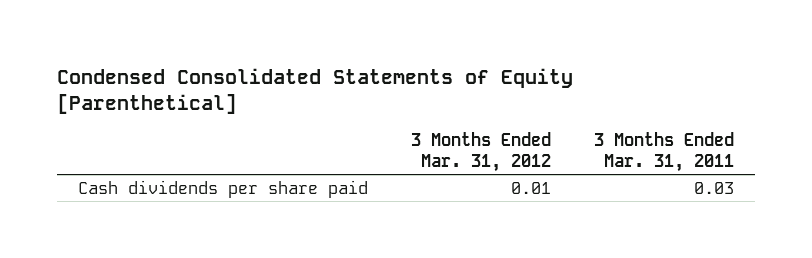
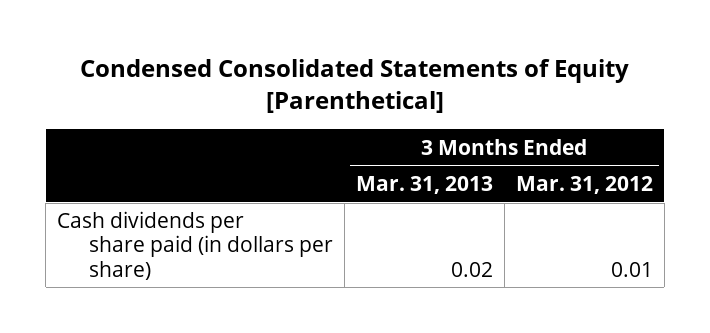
[593,132,734,173] 3 Months Ended Mar. 31, 2011 -> none
none -> [355,175,493,194] Mar. 31, 2013
[78,180,369,199] Cash dividends per share paid -> [57,211,333,280] Cash dividends per share paid (in dollars per share)

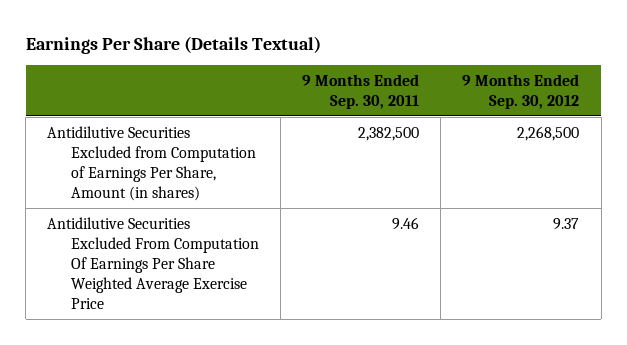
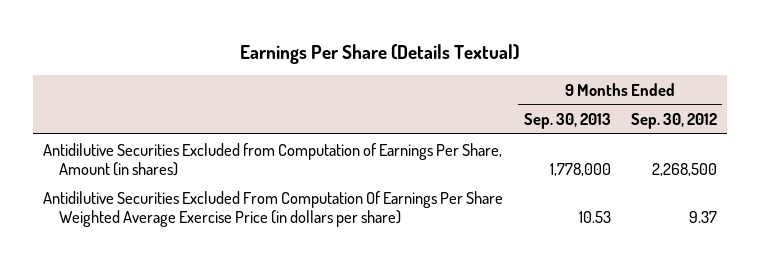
[302,73,420,109] 9 Months Ended Sep. 30, 2011 -> none
none -> [523,113,611,130] Sep. 30, 2013
[47,216,259,310] Antidilutive Securities Excluded From Computation Of Earnings Per Share Weighted Average Exercise Price -> [43,190,504,227] Antidilutive Securities Excluded From Computation Of Earnings Per Share Weighted Average Exercise Price (in dollars per share)

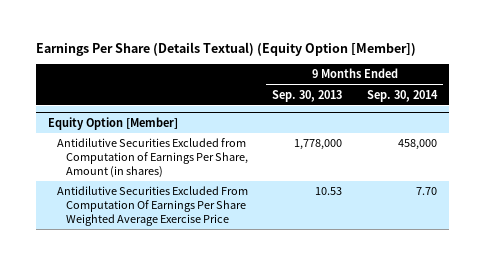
[240,43,520,64] Earnings Per Share (Details Textual) -> [35,42,416,57] Earnings Per Share (Details Textual) (Equity Option [Member])
[630,113,717,130] Sep. 30, 2012 -> none
none -> [366,89,438,102] Sep. 30, 2014
none -> [48,116,179,130] Equity Option [Member]
[43,190,504,227] Antidilutive Securities Excluded From Computation Of Earnings Per Share Weighted Average Exercise Price (in dollars per share) -> [57,186,249,226] Antidilutive Securities Excluded From Computation Of Earnings Per Share Weighted Average Exercise Price

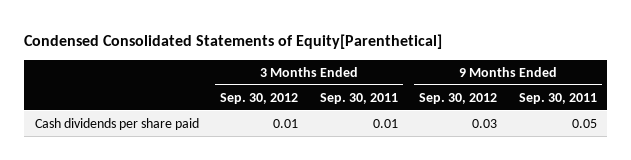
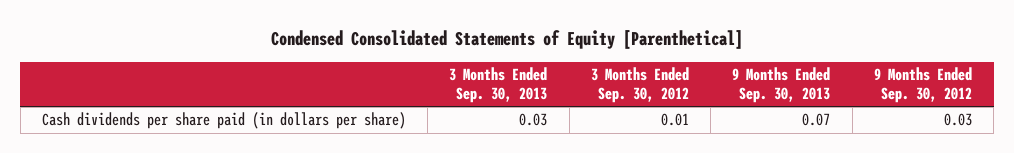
[23,33,442,49] Condensed Consolidated Statements of Equity[Parenthetical] -> [270,30,743,50] Condensed Consolidated Statements of Equity [Parenthetical]
[319,92,398,104] Sep. 30, 2011 -> none
[518,92,597,104] Sep. 30, 2011 -> none
none -> [449,66,548,104] 3 Months Ended Sep. 30, 2013
none -> [732,66,831,104] 9 Months Ended Sep. 30, 2013
[34,117,199,130] Cash dividends per share paid -> [41,112,406,130] Cash dividends per share paid (in dollars per share)

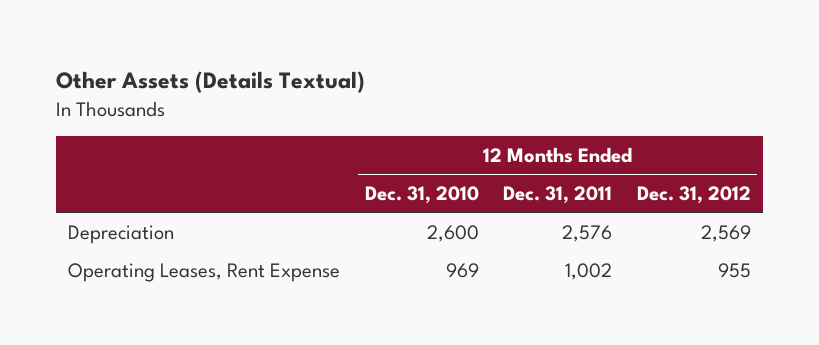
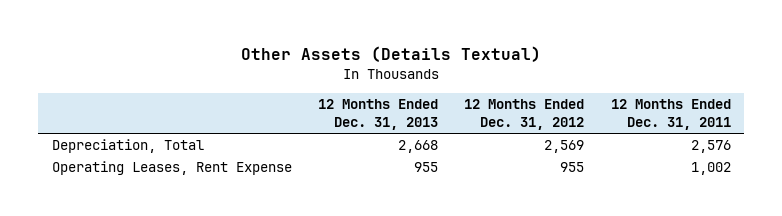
[364,185,479,204] Dec. 31, 2010 -> none
none -> [317,99,438,131] 12 Months Ended Dec. 31, 2013
[68,224,175,244] Depreciation -> [51,139,204,154] Depreciation, Total

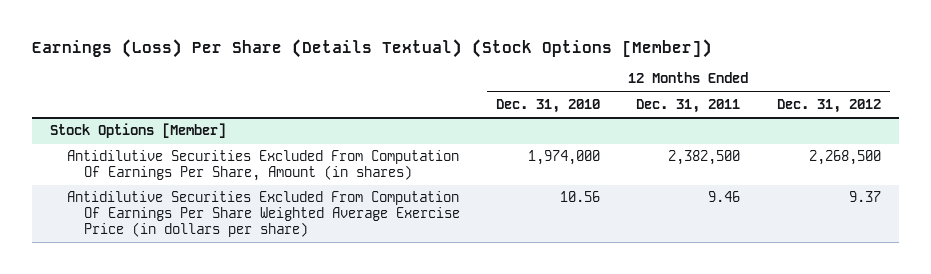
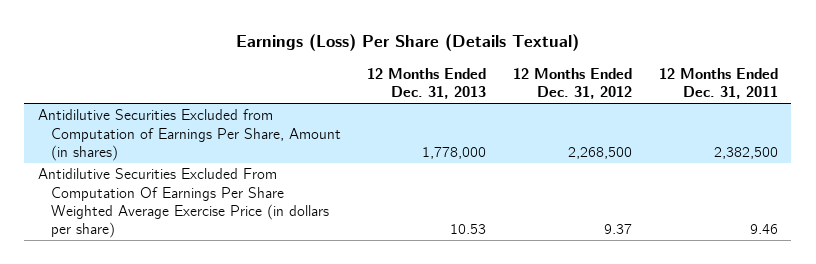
[31,38,712,58] Earnings (Loss) Per Share (Details Textual) (Stock Options [Member]) -> [235,34,579,52] Earnings (Loss) Per Share (Details Textual)
[496,98,601,113] Dec. 31, 2010 -> none
none -> [367,67,487,99] 12 Months Ended Dec. 31, 2013
[50,123,227,139] Stock Options [Member] -> none
[66,150,459,182] Antidilutive Securities Excluded From Computation Of Earnings Per Share, Amount (in shares) -> [37,109,341,161] Antidilutive Securities Excluded from Computation of Earnings Per Share, Amount (in shares)

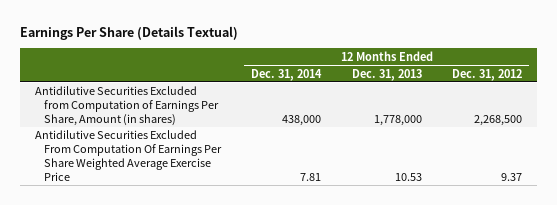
[235,34,579,52] Earnings (Loss) Per Share (Details Textual) -> [19,26,238,41] Earnings Per Share (Details Textual)
[659,67,779,99] 12 Months Ended Dec. 31, 2011 -> none
none -> [251,68,323,81] Dec. 31, 2014
[37,168,329,238] Antidilutive Securities Excluded From Computation Of Earnings Per Share Weighted Average Exercise Price (in dollars per share) -> [35,130,223,181] Antidilutive Securities Excluded From Computation Of Earnings Per Share Weighted Average Exercise Price

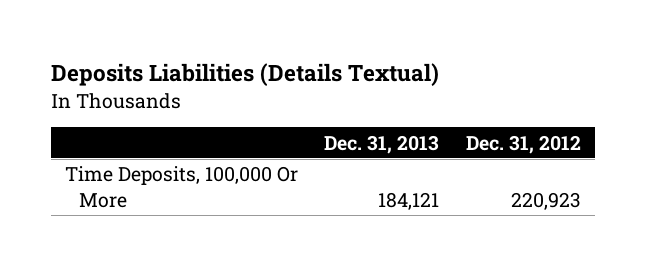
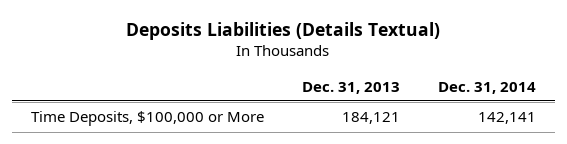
[466,134,582,154] Dec. 31, 2012 -> none
none -> [437,81,536,94] Dec. 31, 2014
[64,166,298,208] Time Deposits, 100,000 Or More -> [31,111,265,127] Time Deposits, $100,000 or More

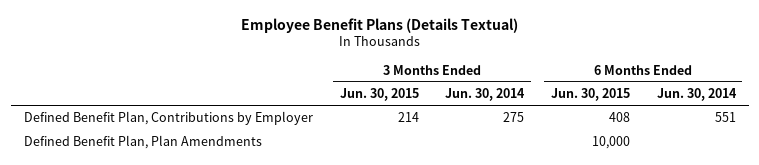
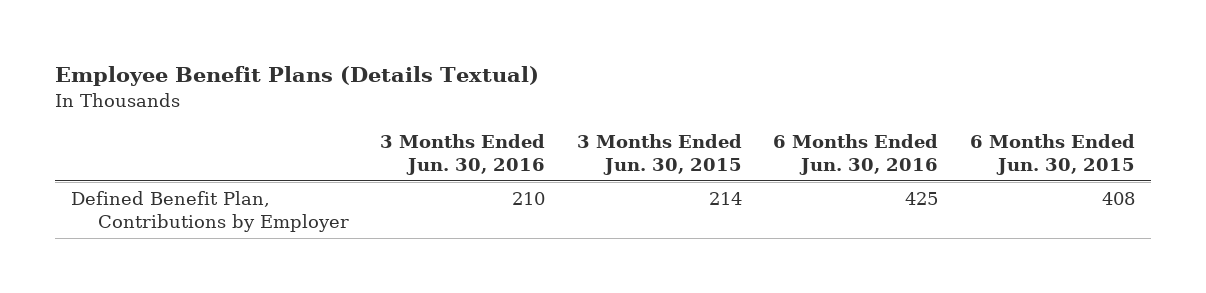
[445,88,526,102] Jun. 30, 2014 -> none
[656,88,737,102] Jun. 30, 2014 -> none
none -> [380,133,546,175] 3 Months Ended Jun. 30, 2016
none -> [773,133,939,175] 6 Months Ended Jun. 30, 2016
[23,135,262,150] Defined Benefit Plan, Plan Amendments -> none

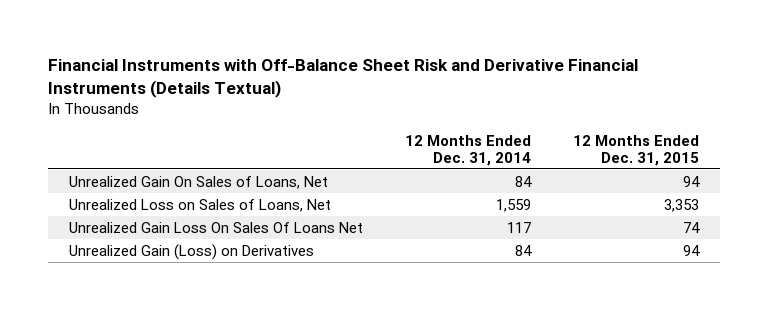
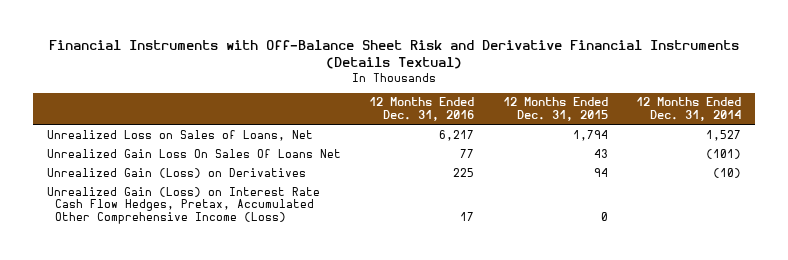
none -> [369,97,475,121] 12 Months Ended Dec. 31, 2016
[69,175,329,189] Unrealized Gain On Sales of Loans, Net -> none
[496,198,532,212] 1,559 -> [706,129,742,141] 1,527
[664,198,700,212] 3,353 -> [572,129,608,141] 1,794
[507,221,532,233] 117 -> [706,148,742,159] (101)
[683,221,701,233] 74 -> [593,148,608,158] 43
[515,244,533,256] 84 -> [713,167,742,178] (10)
none -> [47,186,321,225] Unrealized Gain (Loss) on Interest Rate Cash Flow Hedges, Pretax, Accumulated Other Comprehensive Income (Loss)

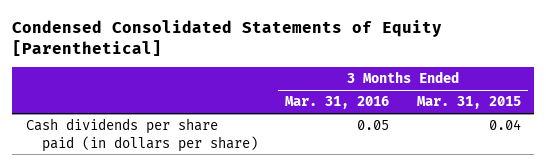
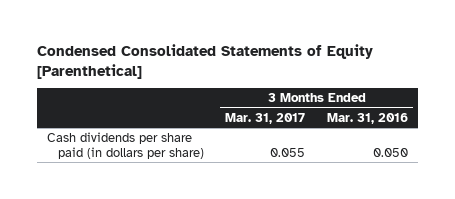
[416,96,521,110] Mar. 31, 2015 -> none
none -> [225,112,306,124] Mar. 31, 2017
[357,120,390,131] 0.05 -> [372,148,408,158] 0.050

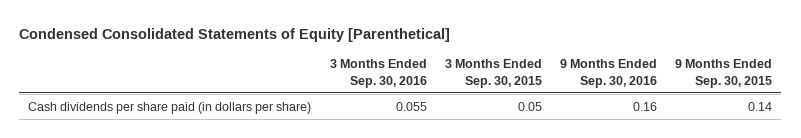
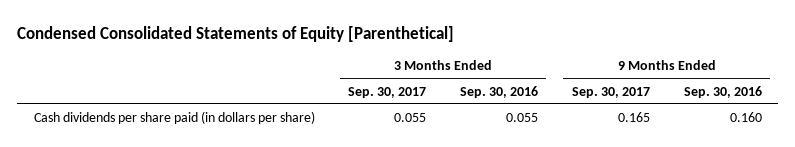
[444,59,542,88] 3 Months Ended Sep. 30, 2015 -> none
[675,59,773,88] 9 Months Ended Sep. 30, 2015 -> none
none -> [348,86,427,98] Sep. 30, 2017
none -> [571,86,650,98] Sep. 30, 2017
[633,101,658,111] 0.16 -> [729,112,762,123] 0.160

